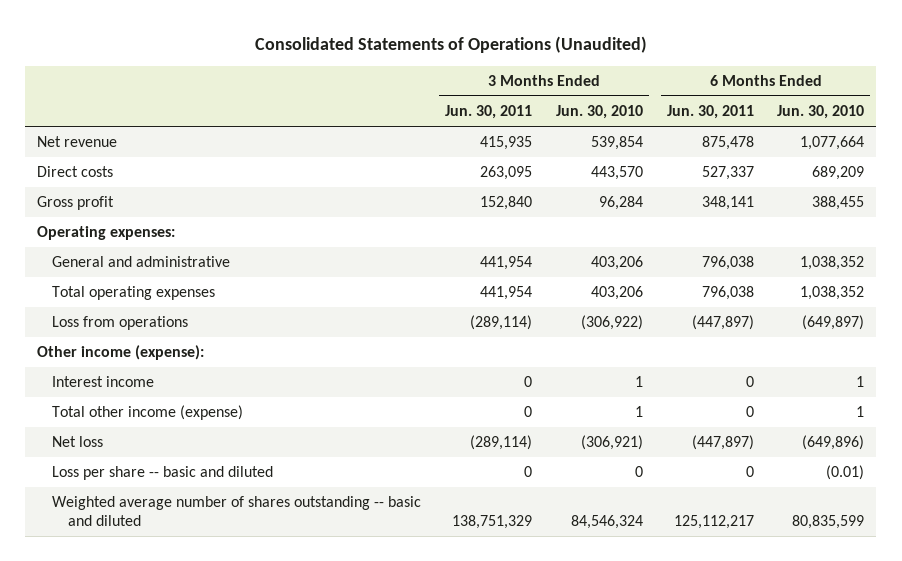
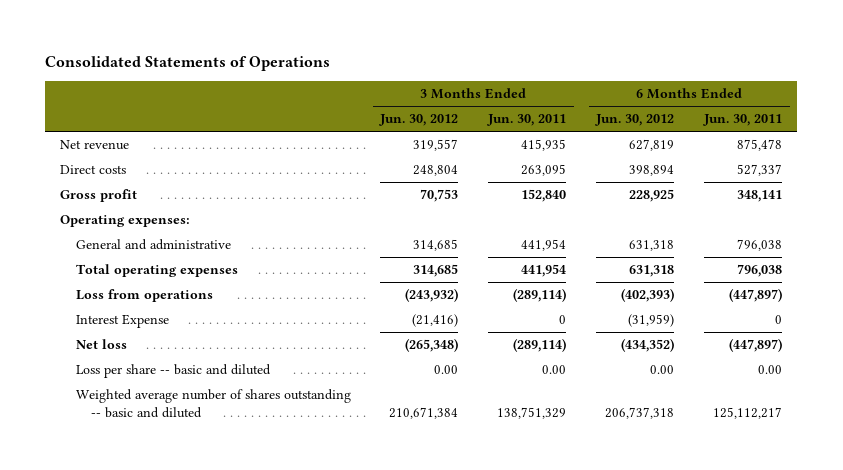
[254,35,647,53] Consolidated Statements of Operations (Unaudited) -> [45,56,331,72] Consolidated Statements of Operations
[555,105,643,120] Jun. 30, 2010 -> none
[777,105,865,120] Jun. 30, 2010 -> none
none -> [379,114,459,127] Jun. 30, 2012
none -> [595,114,675,127] Jun. 30, 2012
[37,345,205,361] Other income (expense): -> none
[52,376,155,388] Interest income -> none
[52,405,244,421] Total other income (expense) -> none
none -> [75,314,169,329] Interest Expense
[524,466,533,478] 0 -> [542,365,567,375] 0.00
[745,466,754,478] 0 -> [758,365,783,375] 0.00

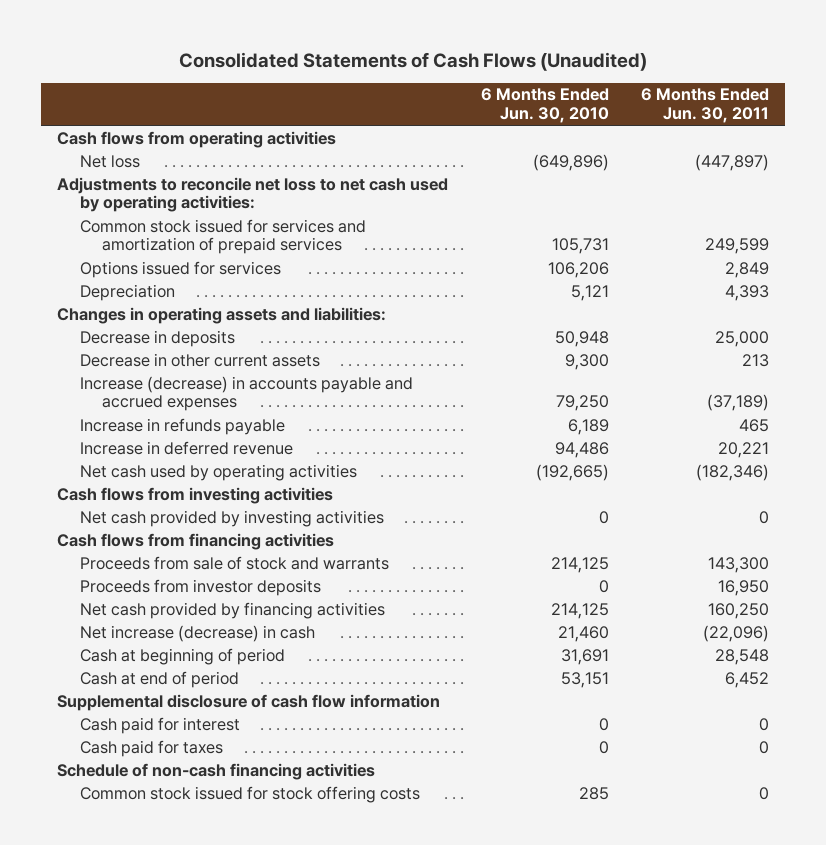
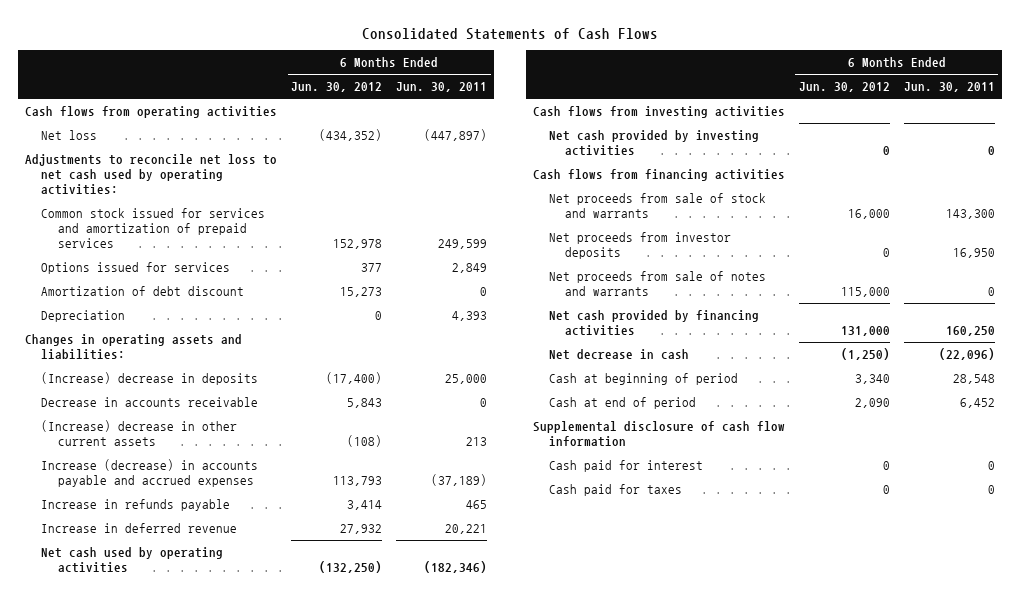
[179,51,648,71] Consolidated Statements of Cash Flows (Unaudited) -> [361,27,658,40] Consolidated Statements of Cash Flows
[480,88,609,124] 6 Months Ended Jun. 30, 2010 -> none
none -> [291,82,383,93] Jun. 30, 2012
none -> [41,285,245,296] Amortization of debt discount
[79,329,235,347] Decrease in deposits -> [41,371,259,385] (Increase) decrease in deposits
none -> [41,396,259,407] Decrease in accounts receivable
[79,352,320,367] Decrease in other current assets -> [41,419,238,446] (Increase) decrease in other current assets
[79,555,389,570] Proceeds from sale of stock and warrants -> [548,192,766,218] Net proceeds from sale of stock and warrants
[79,578,321,596] Proceeds from investor deposits -> [548,231,731,259] Net proceeds from investor deposits
none -> [548,270,766,296] Net proceeds from sale of notes and warrants
[79,624,315,642] Net increase (decrease) in cash -> [548,348,689,360] Net decrease in cash
[57,762,376,780] Schedule of non-cash financing activities -> none
[79,785,420,803] Common stock issued for stock offering costs -> none

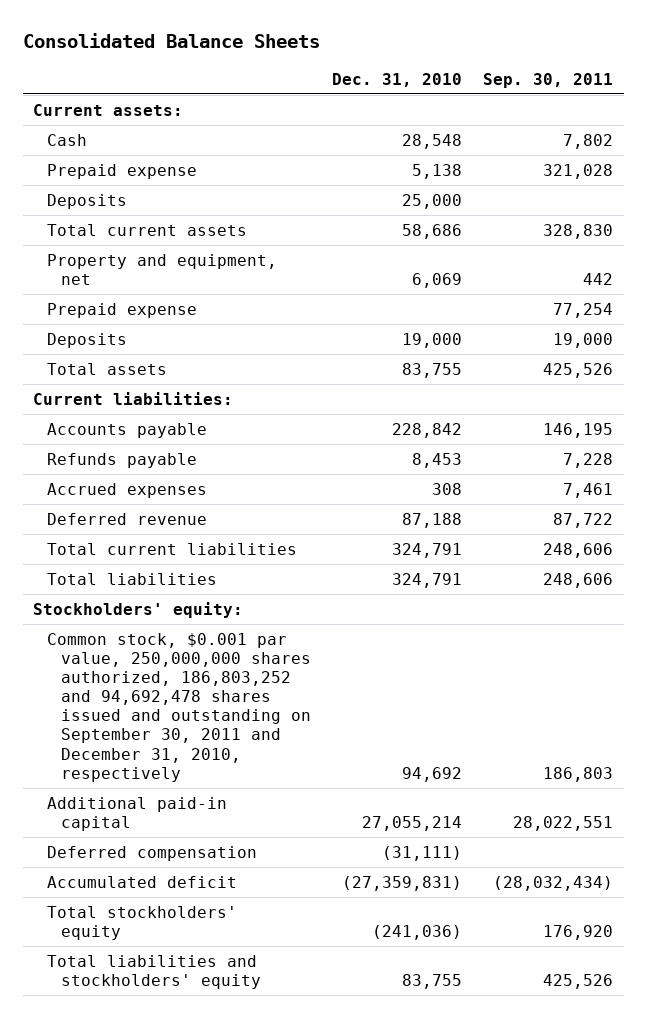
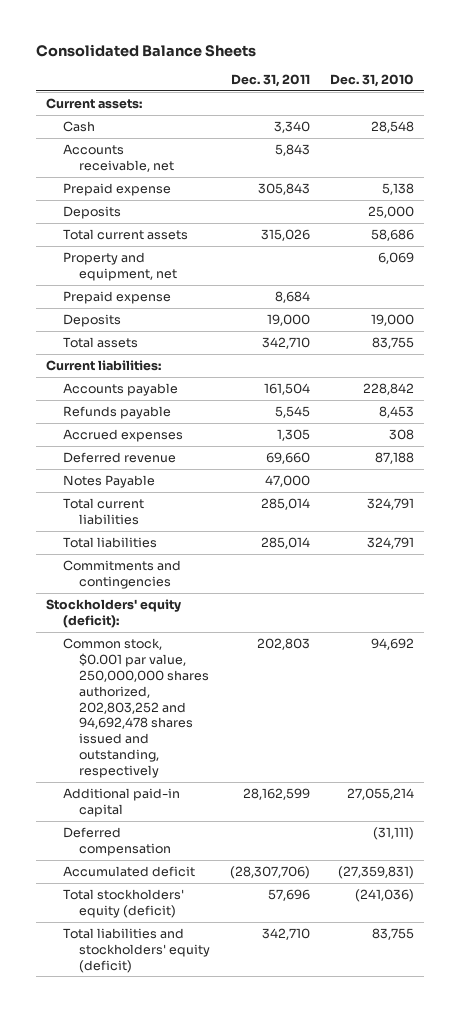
[482,72,613,88] Sep. 30, 2011 -> none
none -> [231,74,311,88] Dec. 31, 2011
none -> [62,143,175,172] Accounts receivable, net
none -> [62,474,155,488] Notes Payable
none -> [62,559,181,589] Commitments and contingencies
[33,601,244,618] Stockholders' equity: -> [45,598,181,628] Stockholders' equity (deficit):
[46,632,311,782] Common stock, $0.001 par value, 250,000,000 shares authorized, 186,803,252 and 94,692,478 shares issued and outstanding on September 30, 2011 and December 31, 2010, respectively -> [62,637,210,779] Common stock, $0.001 par value, 250,000,000 shares authorized, 202,803,252 and 94,692,478 shares issued and outstanding, respectively
[46,905,237,940] Total stockholders' equity -> [62,888,184,918] Total stockholders' equity (deficit)
[46,954,261,989] Total liabilities and stockholders' equity -> [62,927,211,973] Total liabilities and stockholders' equity (deficit)

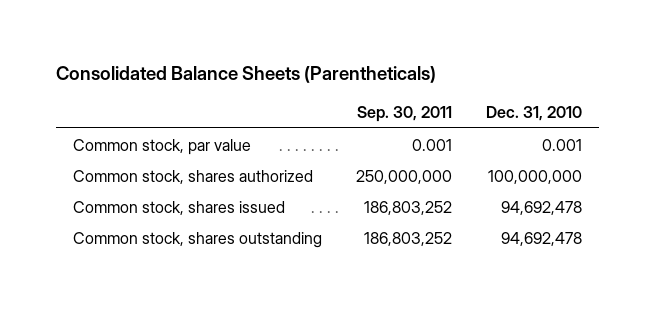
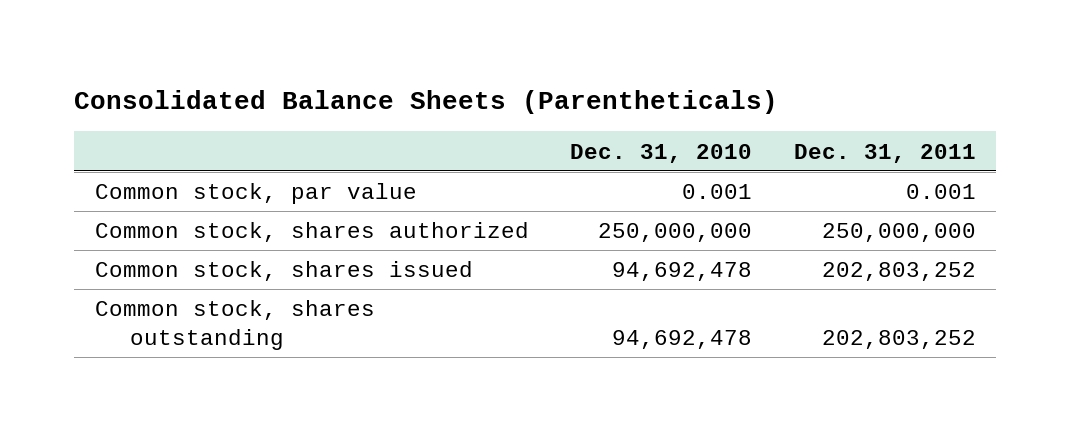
[356,105,452,122] Sep. 30, 2011 -> none
none -> [793,143,976,163] Dec. 31, 2011
[488,169,583,184] 100,000,000 -> [598,223,753,243] 250,000,000

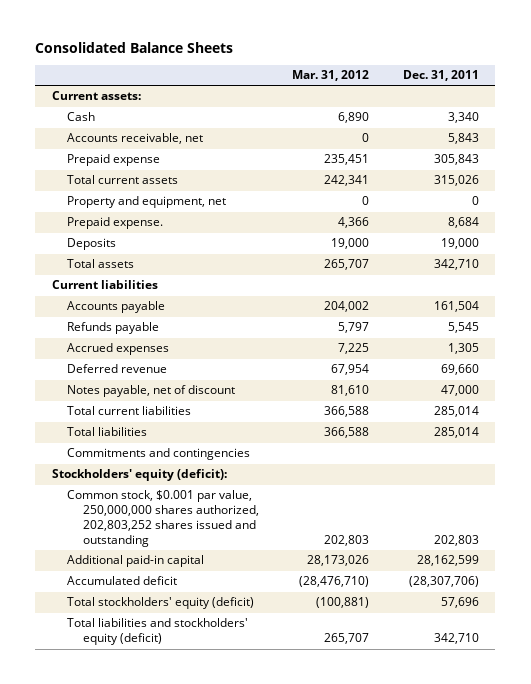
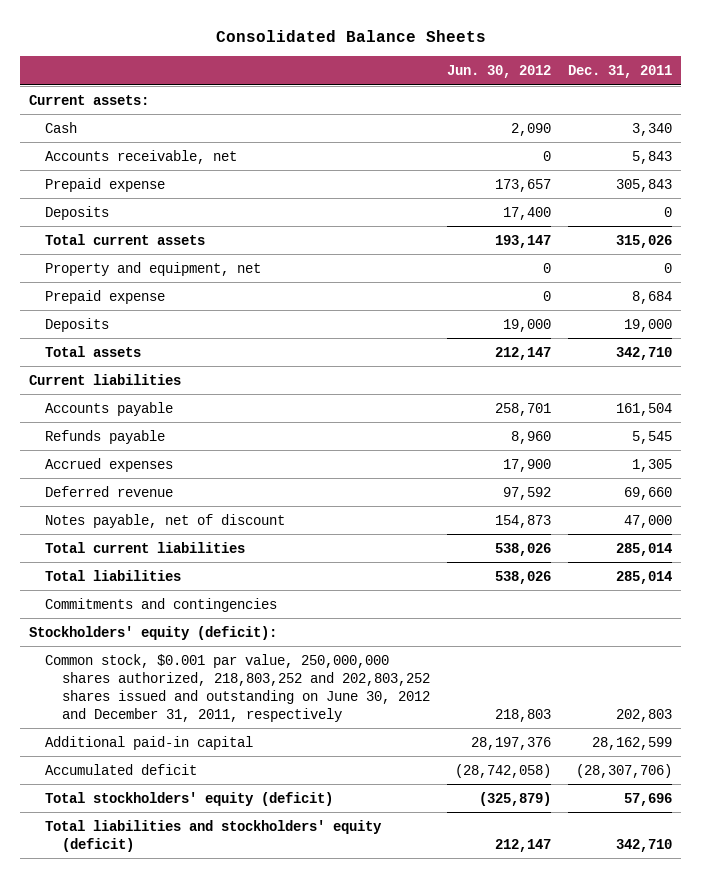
[292,70,370,82] Mar. 31, 2012 -> none
none -> [446,65,551,79] Jun. 30, 2012
none -> [45,205,110,220] Deposits
[67,217,164,230] Prepaid expense. -> [45,289,166,304] Prepaid expense
[67,490,260,548] Common stock, $0.001 par value, 250,000,000 shares authorized, 202,803,252 shares issued and outstanding -> [45,653,430,722] Common stock, $0.001 par value, 250,000,000 shares authorized, 218,803,252 and 202,803,252 shares issued and outstanding on June 30, 2012 and December 31, 2011, respectively

